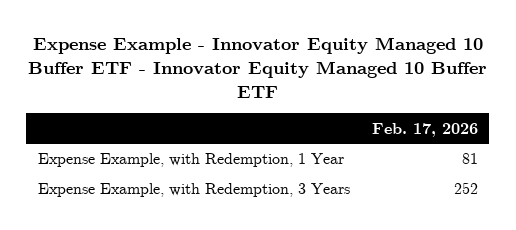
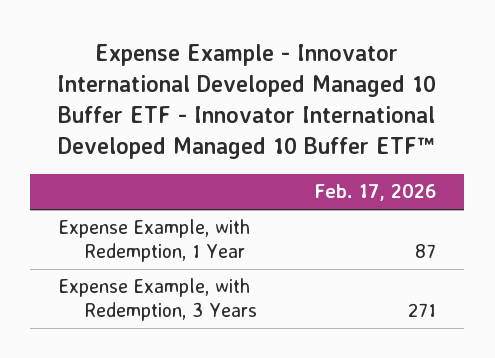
[27,37,487,99] Expense Example - Innovator Equity Managed 10 Buffer ETF - Innovator Equity Managed 10 Buffer ETF -> [57,44,437,160] Expense Example - Innovator International Developed Managed 10 Buffer ETF - Innovator International Developed Managed 10 Buffer ETF™
[462,153,479,165] 81 -> [414,244,436,259] 87
[454,182,479,195] 252 -> [407,303,436,318] 271

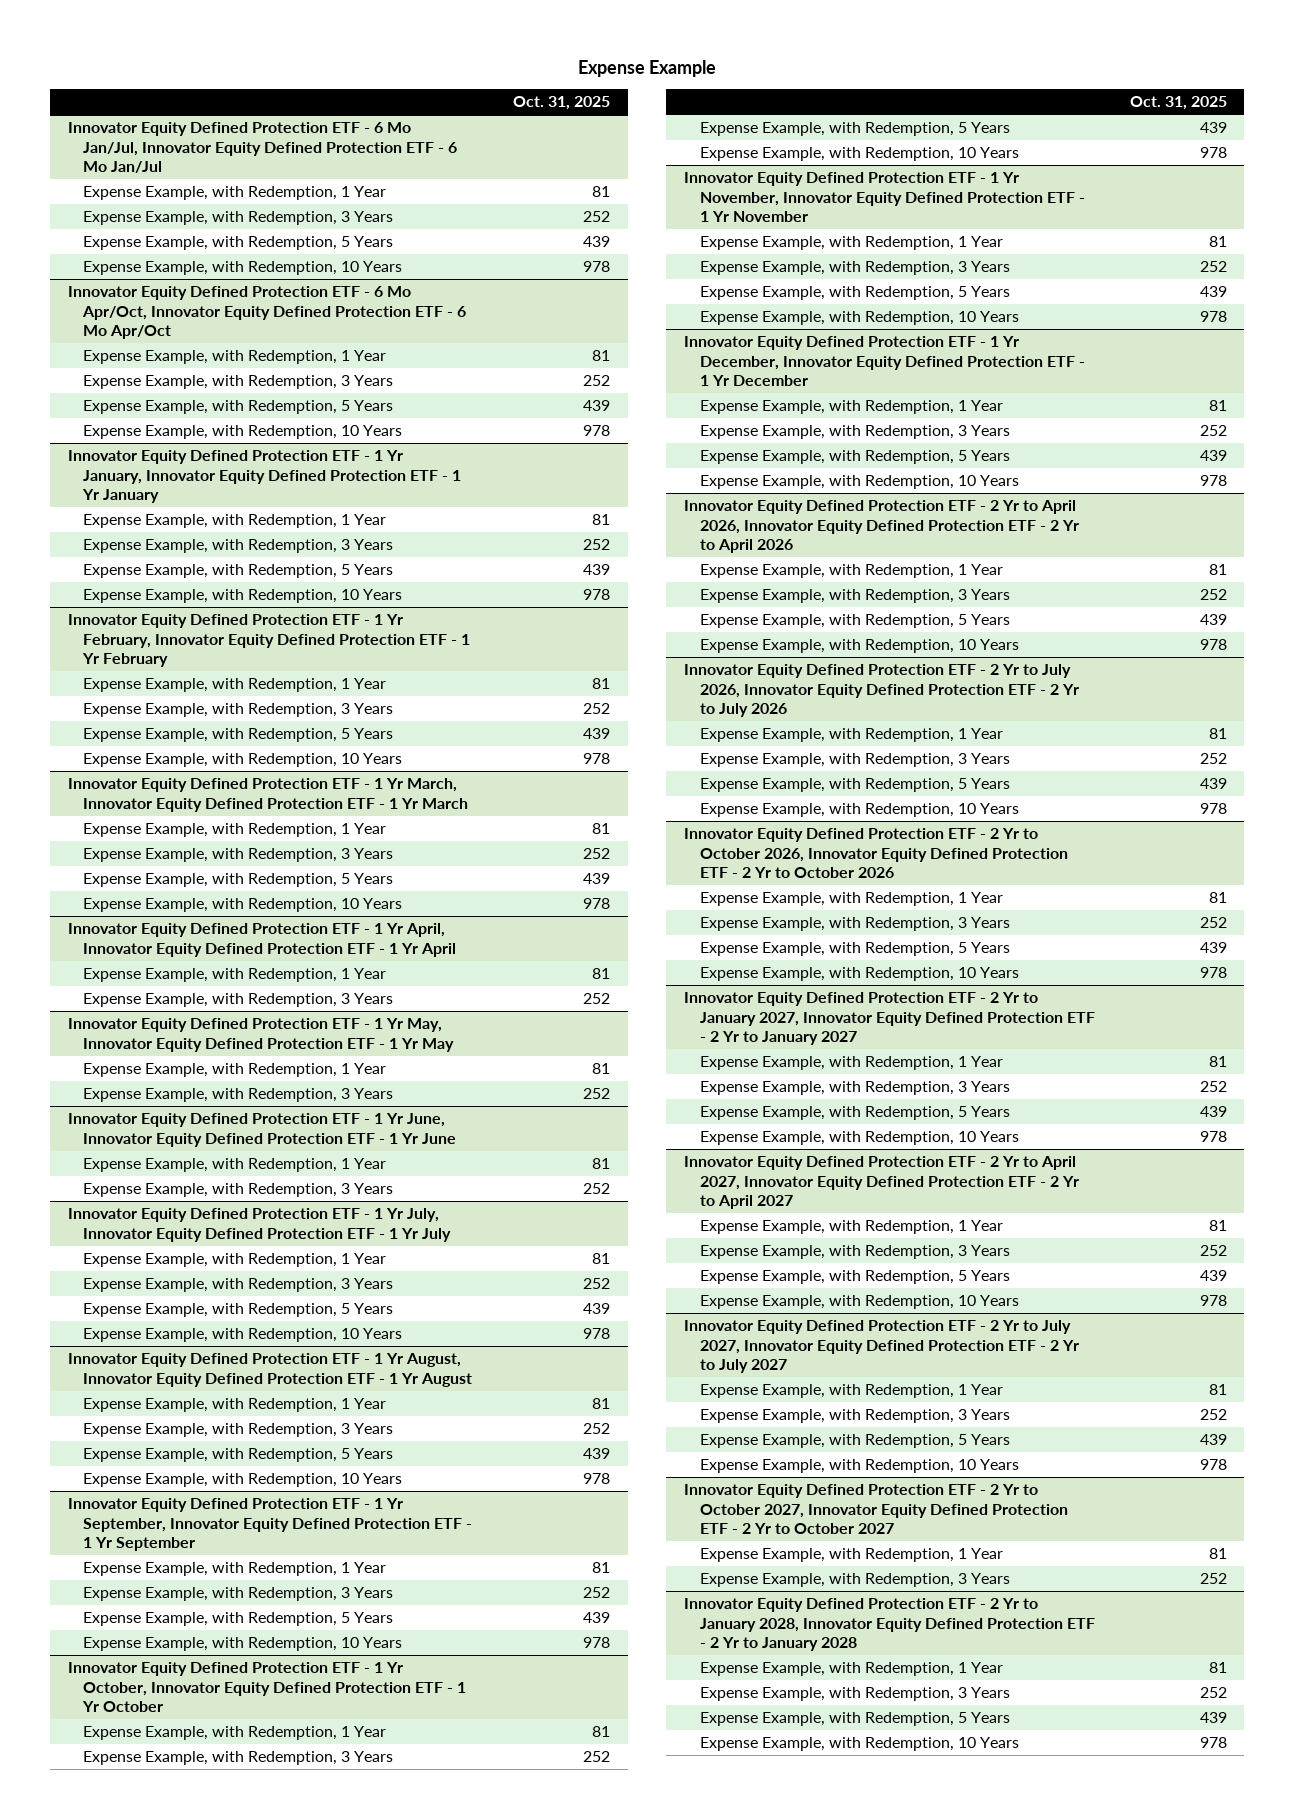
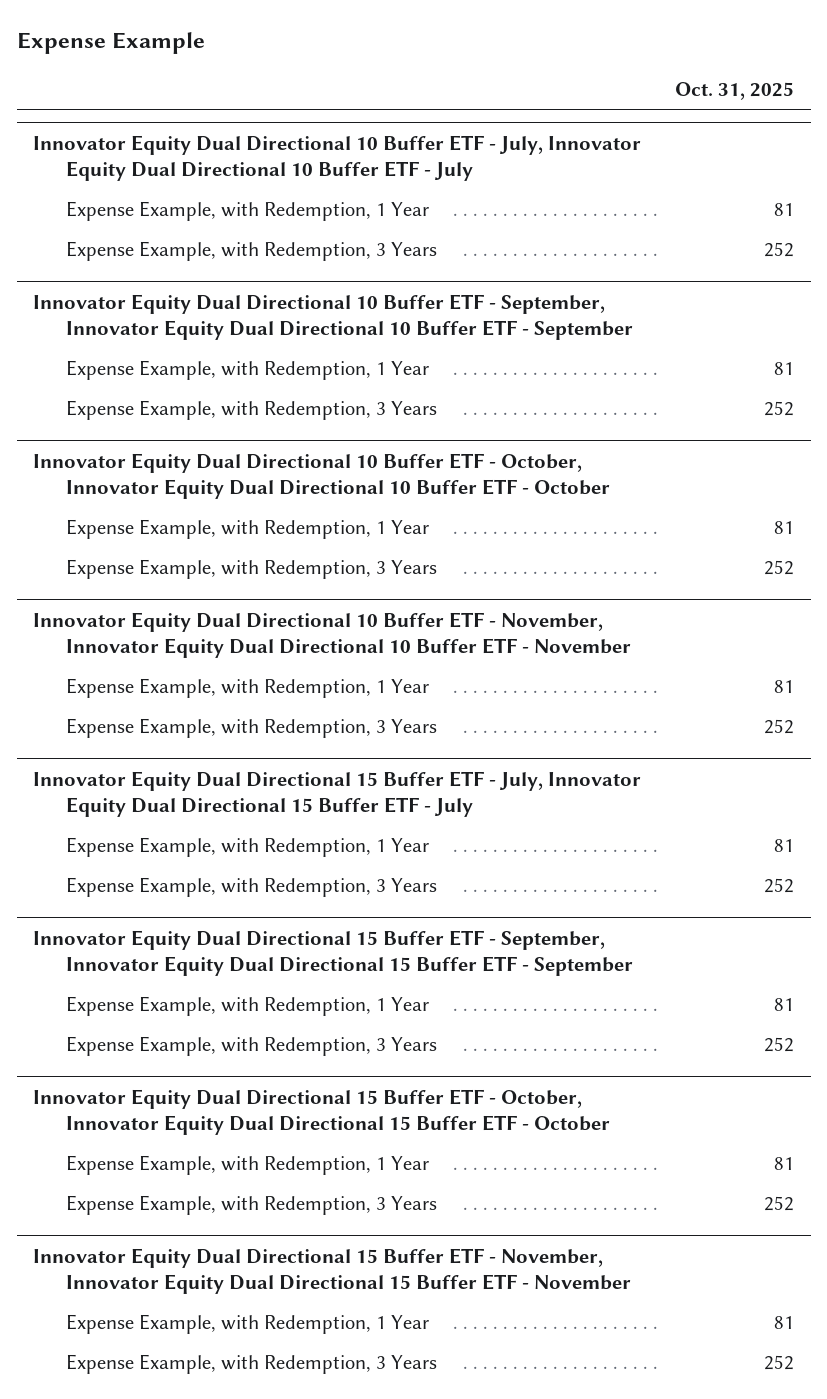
[67,122,458,174] Innovator Equity Defined Protection ETF - 6 Mo Jan/Jul, Innovator Equity Defined Protection ETF - 6 Mo Jan/Jul -> none
[83,186,387,201] Expense Example, with Redemption, 1 Year -> none
[83,211,394,226] Expense Example, with Redemption, 3 Years -> none
[83,236,394,251] Expense Example, with Redemption, 5 Years -> none
[83,261,403,276] Expense Example, with Redemption, 10 Years -> none
[67,286,467,340] Innovator Equity Defined Protection ETF - 6 Mo Apr/Oct, Innovator Equity Defined Protection ETF - 6 Mo Apr/Oct -> none
[83,350,387,365] Expense Example, with Redemption, 1 Year -> none
[83,375,394,390] Expense Example, with Redemption, 3 Years -> none
[83,400,394,415] Expense Example, with Redemption, 5 Years -> none
[83,425,403,440] Expense Example, with Redemption, 10 Years -> none
[67,450,462,504] Innovator Equity Defined Protection ETF - 1 Yr January, Innovator Equity Defined Protection ETF - 1 Yr January -> none
[83,514,387,529] Expense Example, with Redemption, 1 Year -> none
[83,539,394,554] Expense Example, with Redemption, 3 Years -> none
[83,564,394,579] Expense Example, with Redemption, 5 Years -> none
[83,589,403,604] Expense Example, with Redemption, 10 Years -> none
[67,614,471,668] Innovator Equity Defined Protection ETF - 1 Yr February, Innovator Equity Defined Protection ETF - 1 Yr February -> none
[83,678,387,693] Expense Example, with Redemption, 1 Year -> none
[83,703,394,718] Expense Example, with Redemption, 3 Years -> none
[83,728,394,743] Expense Example, with Redemption, 5 Years -> none
[83,753,403,768] Expense Example, with Redemption, 10 Years -> none
[67,778,469,812] Innovator Equity Defined Protection ETF - 1 Yr March, Innovator Equity Defined Protection ETF - 1 Yr March -> none
[83,823,387,838] Expense Example, with Redemption, 1 Year -> none
[83,848,394,863] Expense Example, with Redemption, 3 Years -> none
[83,873,394,888] Expense Example, with Redemption, 5 Years -> none
[83,898,403,913] Expense Example, with Redemption, 10 Years -> none
[67,923,457,957] Innovator Equity Defined Protection ETF - 1 Yr April, Innovator Equity Defined Protection ETF - 1 Yr April -> none
[83,968,387,983] Expense Example, with Redemption, 1 Year -> none
[83,993,394,1008] Expense Example, with Redemption, 3 Years -> none
[67,1018,455,1052] Innovator Equity Defined Protection ETF - 1 Yr May, Innovator Equity Defined Protection ETF - 1 Yr May -> none
[83,1063,387,1078] Expense Example, with Redemption, 1 Year -> none
[83,1088,394,1103] Expense Example, with Redemption, 3 Years -> none
[67,1113,457,1147] Innovator Equity Defined Protection ETF - 1 Yr June, Innovator Equity Defined Protection ETF - 1 Yr June -> none
[83,1158,387,1173] Expense Example, with Redemption, 1 Year -> none
[83,1183,394,1198] Expense Example, with Redemption, 3 Years -> none
[67,1208,452,1242] Innovator Equity Defined Protection ETF - 1 Yr July, Innovator Equity Defined Protection ETF - 1 Yr July -> none
[83,1253,387,1268] Expense Example, with Redemption, 1 Year -> none
[83,1278,394,1293] Expense Example, with Redemption, 3 Years -> none
[83,1303,394,1318] Expense Example, with Redemption, 5 Years -> none
[83,1328,403,1343] Expense Example, with Redemption, 10 Years -> none
[67,1353,473,1387] Innovator Equity Defined Protection ETF - 1 Yr August, Innovator Equity Defined Protection ETF - 1 Yr August -> none
[83,1398,387,1413] Expense Example, with Redemption, 1 Year -> none
[83,1423,394,1438] Expense Example, with Redemption, 3 Years -> none
[83,1448,394,1463] Expense Example, with Redemption, 5 Years -> none
[83,1473,403,1488] Expense Example, with Redemption, 10 Years -> none
[67,1498,473,1552] Innovator Equity Defined Protection ETF - 1 Yr September, Innovator Equity Defined Protection ETF - 1 Yr September -> none
[83,1562,387,1577] Expense Example, with Redemption, 1 Year -> none
[83,1587,394,1602] Expense Example, with Redemption, 3 Years -> none
[83,1612,394,1627] Expense Example, with Redemption, 5 Years -> none
[83,1637,403,1652] Expense Example, with Redemption, 10 Years -> none
[67,1662,467,1713] Innovator Equity Defined Protection ETF - 1 Yr October, Innovator Equity Defined Protection ETF - 1 Yr October -> none
[83,1726,387,1741] Expense Example, with Redemption, 1 Year -> none
[83,1751,394,1766] Expense Example, with Redemption, 3 Years -> none
[699,122,1010,137] Expense Example, with Redemption, 5 Years -> none
[699,147,1019,162] Expense Example, with Redemption, 10 Years -> none
[683,172,1085,223] Innovator Equity Defined Protection ETF - 1 Yr November, Innovator Equity Defined Protection ETF - 1 Yr November -> none
[699,236,1003,251] Expense Example, with Redemption, 1 Year -> none
[699,261,1010,276] Expense Example, with Redemption, 3 Years -> none
[699,286,1010,301] Expense Example, with Redemption, 5 Years -> none
[699,311,1019,326] Expense Example, with Redemption, 10 Years -> none
[683,336,1085,387] Innovator Equity Defined Protection ETF - 1 Yr December, Innovator Equity Defined Protection ETF - 1 Yr December -> none
[699,400,1003,415] Expense Example, with Redemption, 1 Year -> none
[699,425,1010,440] Expense Example, with Redemption, 3 Years -> none
[699,450,1010,465] Expense Example, with Redemption, 5 Years -> none
[699,475,1019,490] Expense Example, with Redemption, 10 Years -> none
[683,500,1079,554] Innovator Equity Defined Protection ETF - 2 Yr to April 2026, Innovator Equity Defined Protection ETF - 2 Yr to April 2026 -> none
none -> [33,134,642,181] Innovator Equity Dual Directional 10 Buffer ETF - July, Innovator Equity Dual Directional 10 Buffer ETF - July
[699,614,1010,629] Expense Example, with Redemption, 5 Years -> none
[699,639,1019,654] Expense Example, with Redemption, 10 Years -> none
[683,664,1079,718] Innovator Equity Defined Protection ETF - 2 Yr to July 2026, Innovator Equity Defined Protection ETF - 2 Yr to July 2026 -> none
none -> [33,293,633,340] Innovator Equity Dual Directional 10 Buffer ETF - September, Innovator Equity Dual Directional 10 Buffer ETF - September
[699,778,1010,793] Expense Example, with Redemption, 5 Years -> none
[699,803,1019,818] Expense Example, with Redemption, 10 Years -> none
[683,828,1068,879] Innovator Equity Defined Protection ETF - 2 Yr to October 2026, Innovator Equity Defined Protection ETF - 2 Yr to October 2026 -> none
none -> [33,452,610,499] Innovator Equity Dual Directional 10 Buffer ETF - October, Innovator Equity Dual Directional 10 Buffer ETF - October
[699,942,1010,957] Expense Example, with Redemption, 5 Years -> none
[699,967,1019,982] Expense Example, with Redemption, 10 Years -> none
[683,992,1095,1046] Innovator Equity Defined Protection ETF - 2 Yr to January 2027, Innovator Equity Defined Protection ETF - 2 Yr to January 2027 -> none
none -> [33,611,631,658] Innovator Equity Dual Directional 10 Buffer ETF - November, Innovator Equity Dual Directional 10 Buffer ETF - November
[699,1106,1010,1121] Expense Example, with Redemption, 5 Years -> none
[699,1131,1019,1146] Expense Example, with Redemption, 10 Years -> none
[683,1156,1079,1210] Innovator Equity Defined Protection ETF - 2 Yr to April 2027, Innovator Equity Defined Protection ETF - 2 Yr to April 2027 -> none
none -> [33,770,642,817] Innovator Equity Dual Directional 15 Buffer ETF - July, Innovator Equity Dual Directional 15 Buffer ETF - July
[699,1270,1010,1285] Expense Example, with Redemption, 5 Years -> none
[699,1295,1019,1310] Expense Example, with Redemption, 10 Years -> none
[683,1320,1079,1374] Innovator Equity Defined Protection ETF - 2 Yr to July 2027, Innovator Equity Defined Protection ETF - 2 Yr to July 2027 -> none
none -> [33,929,633,976] Innovator Equity Dual Directional 15 Buffer ETF - September, Innovator Equity Dual Directional 15 Buffer ETF - September
[699,1434,1010,1449] Expense Example, with Redemption, 5 Years -> none
[699,1459,1019,1474] Expense Example, with Redemption, 10 Years -> none
[683,1484,1068,1535] Innovator Equity Defined Protection ETF - 2 Yr to October 2027, Innovator Equity Defined Protection ETF - 2 Yr to October 2027 -> none
none -> [33,1088,610,1135] Innovator Equity Dual Directional 15 Buffer ETF - October, Innovator Equity Dual Directional 15 Buffer ETF - October
[683,1598,1095,1652] Innovator Equity Defined Protection ETF - 2 Yr to January 2028, Innovator Equity Defined Protection ETF - 2 Yr to January 2028 -> none
none -> [33,1247,631,1294] Innovator Equity Dual Directional 15 Buffer ETF - November, Innovator Equity Dual Directional 15 Buffer ETF - November
[699,1712,1010,1727] Expense Example, with Redemption, 5 Years -> none
[699,1737,1019,1752] Expense Example, with Redemption, 10 Years -> none

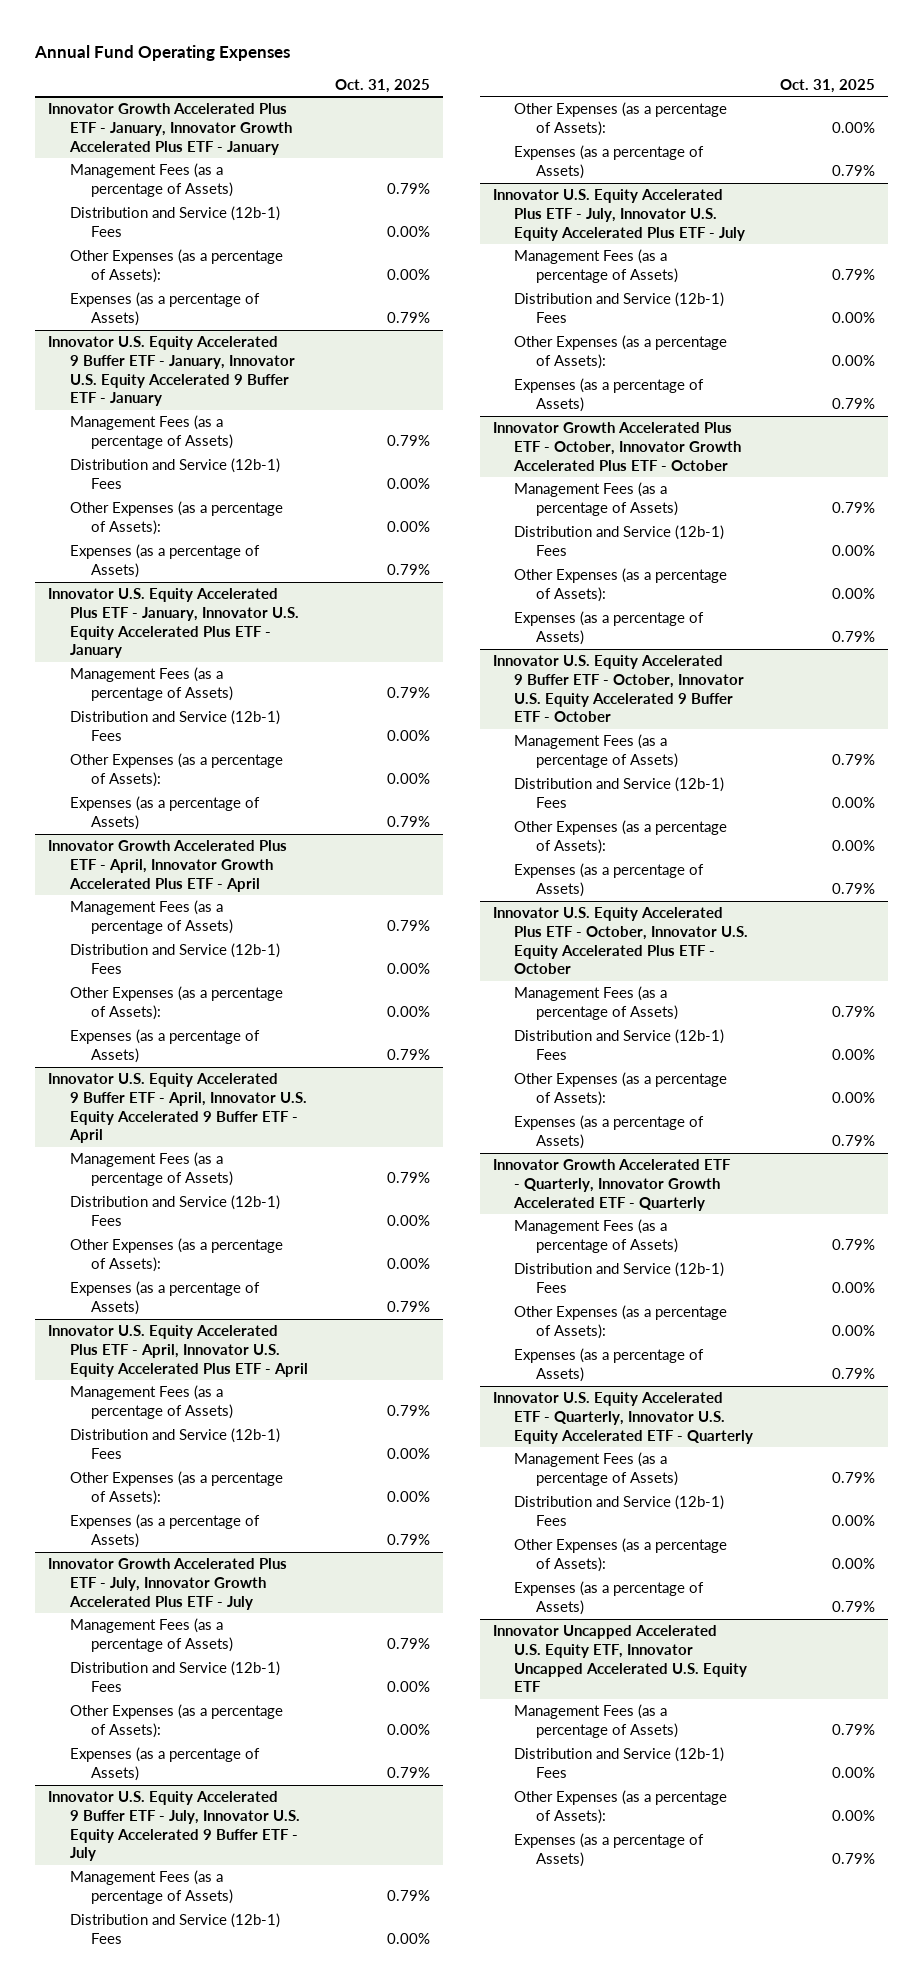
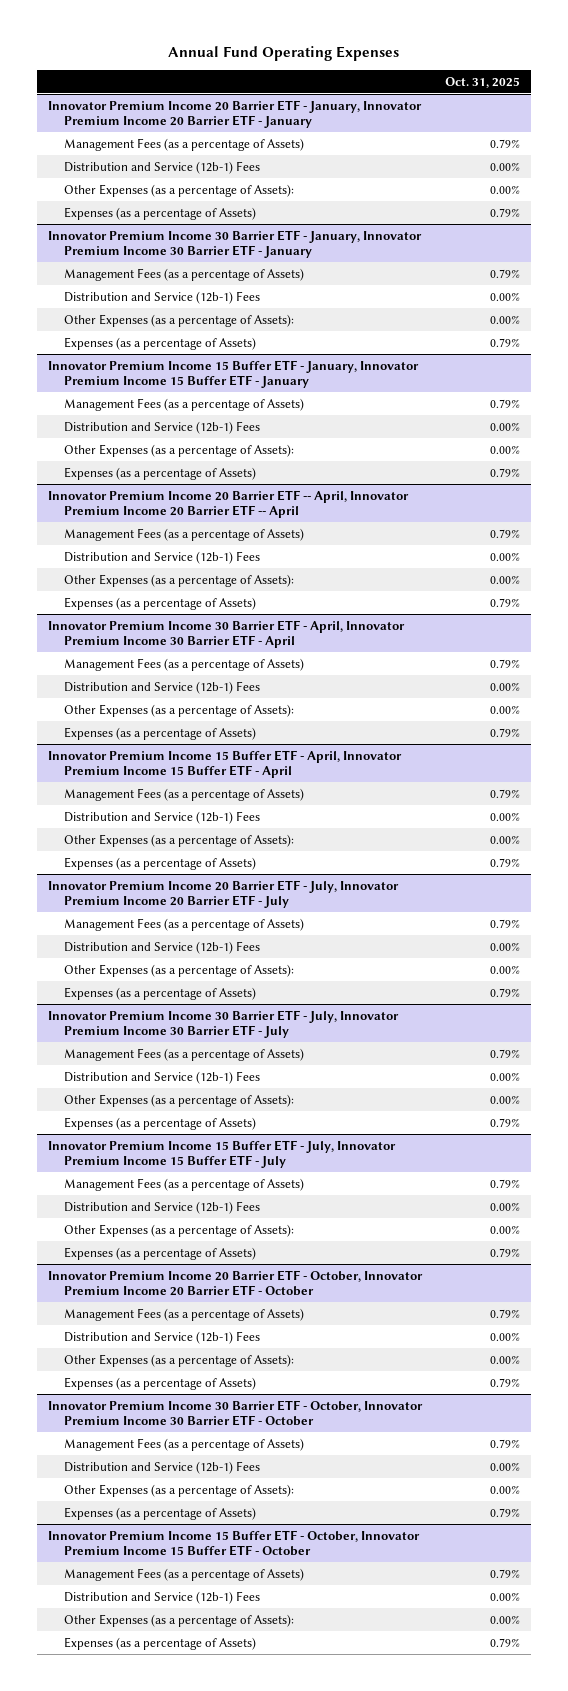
[48,103,292,155] Innovator Growth Accelerated Plus ETF - January, Innovator Growth Accelerated Plus ETF - January -> none
[69,163,233,197] Management Fees (as a percentage of Assets) -> none
[69,206,280,237] Distribution and Service (12b-1) Fees -> none
[69,249,283,283] Other Expenses (as a percentage of Assets): -> none
[69,292,260,326] Expenses (as a percentage of Assets) -> none
[48,336,295,407] Innovator U.S. Equity Accelerated 9 Buffer ETF - January, Innovator U.S. Equity Accelerated 9 Buffer ETF - January -> none
[69,415,233,449] Management Fees (as a percentage of Assets) -> none
[69,458,280,489] Distribution and Service (12b-1) Fees -> none
[69,501,283,535] Other Expenses (as a percentage of Assets): -> none
[69,544,260,578] Expenses (as a percentage of Assets) -> none
[48,588,299,659] Innovator U.S. Equity Accelerated Plus ETF - January, Innovator U.S. Equity Accelerated Plus ETF - January -> none
[69,667,233,701] Management Fees (as a percentage of Assets) -> none
[69,710,280,741] Distribution and Service (12b-1) Fees -> none
[69,753,283,787] Other Expenses (as a percentage of Assets): -> none
[69,796,260,830] Expenses (as a percentage of Assets) -> none
[48,840,288,892] Innovator Growth Accelerated Plus ETF - April, Innovator Growth Accelerated Plus ETF - April -> none
none -> [48,99,423,129] Innovator Premium Income 20 Barrier ETF - January, Innovator Premium Income 20 Barrier ETF - January
[48,1073,307,1144] Innovator U.S. Equity Accelerated 9 Buffer ETF - April, Innovator U.S. Equity Accelerated 9 Buffer ETF - April -> none
none -> [48,229,423,259] Innovator Premium Income 30 Barrier ETF - January, Innovator Premium Income 30 Barrier ETF - January
[48,1325,308,1377] Innovator U.S. Equity Accelerated Plus ETF - April, Innovator U.S. Equity Accelerated Plus ETF - April -> none
none -> [48,359,420,389] Innovator Premium Income 15 Buffer ETF - January, Innovator Premium Income 15 Buffer ETF - January
[48,1558,288,1610] Innovator Growth Accelerated Plus ETF - July, Innovator Growth Accelerated Plus ETF - July -> none
none -> [48,489,410,519] Innovator Premium Income 20 Barrier ETF -- April, Innovator Premium Income 20 Barrier ETF -- April
[48,1791,300,1862] Innovator U.S. Equity Accelerated 9 Buffer ETF - July, Innovator U.S. Equity Accelerated 9 Buffer ETF - July -> none
none -> [48,619,406,649] Innovator Premium Income 30 Barrier ETF - April, Innovator Premium Income 30 Barrier ETF - April
[493,189,746,241] Innovator U.S. Equity Accelerated Plus ETF - July, Innovator U.S. Equity Accelerated Plus ETF - July -> none
none -> [48,749,403,779] Innovator Premium Income 15 Buffer ETF - April, Innovator Premium Income 15 Buffer ETF - April
[493,422,742,471] Innovator Growth Accelerated Plus ETF - October, Innovator Growth Accelerated Plus ETF - October -> none
none -> [48,879,400,909] Innovator Premium Income 20 Barrier ETF - July, Innovator Premium Income 20 Barrier ETF - July
[493,655,745,723] Innovator U.S. Equity Accelerated 9 Buffer ETF - October, Innovator U.S. Equity Accelerated 9 Buffer ETF - October -> none
none -> [48,1009,400,1039] Innovator Premium Income 30 Barrier ETF - July, Innovator Premium Income 30 Barrier ETF - July
[493,907,749,975] Innovator U.S. Equity Accelerated Plus ETF - October, Innovator U.S. Equity Accelerated Plus ETF - October -> none
none -> [48,1139,397,1169] Innovator Premium Income 15 Buffer ETF - July, Innovator Premium Income 15 Buffer ETF - July
[493,1159,732,1211] Innovator Growth Accelerated ETF - Quarterly, Innovator Growth Accelerated ETF - Quarterly -> none
none -> [48,1269,424,1297] Innovator Premium Income 20 Barrier ETF - October, Innovator Premium Income 20 Barrier ETF - October
[493,1392,754,1444] Innovator U.S. Equity Accelerated ETF - Quarterly, Innovator U.S. Equity Accelerated ETF - Quarterly -> none
none -> [48,1399,424,1427] Innovator Premium Income 30 Barrier ETF - October, Innovator Premium Income 30 Barrier ETF - October
[493,1625,748,1693] Innovator Uncapped Accelerated U.S. Equity ETF, Innovator Uncapped Accelerated U.S. Equity ETF -> none
none -> [48,1529,421,1557] Innovator Premium Income 15 Buffer ETF - October, Innovator Premium Income 15 Buffer ETF - October

